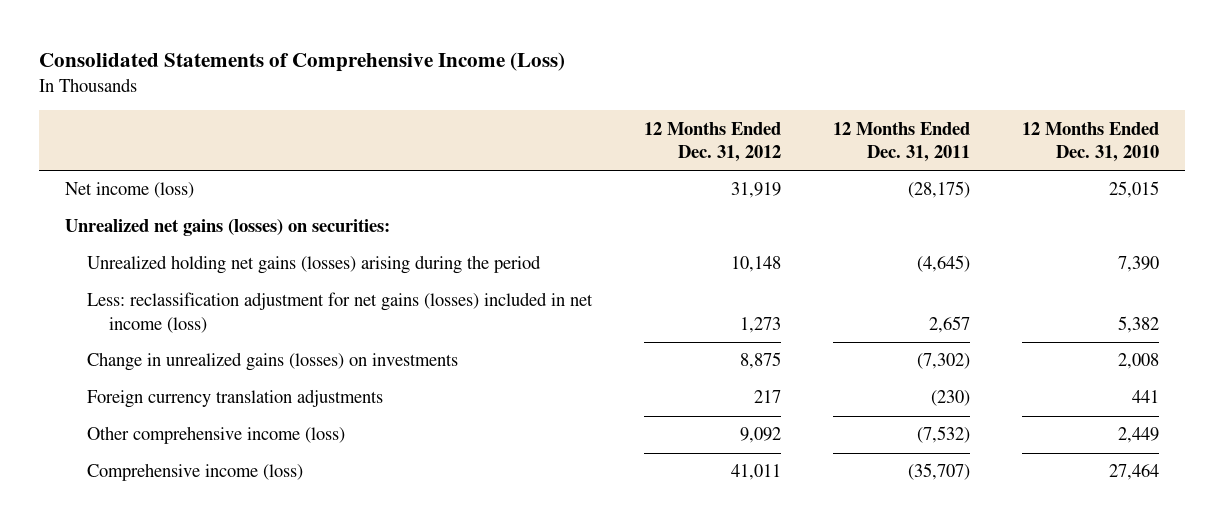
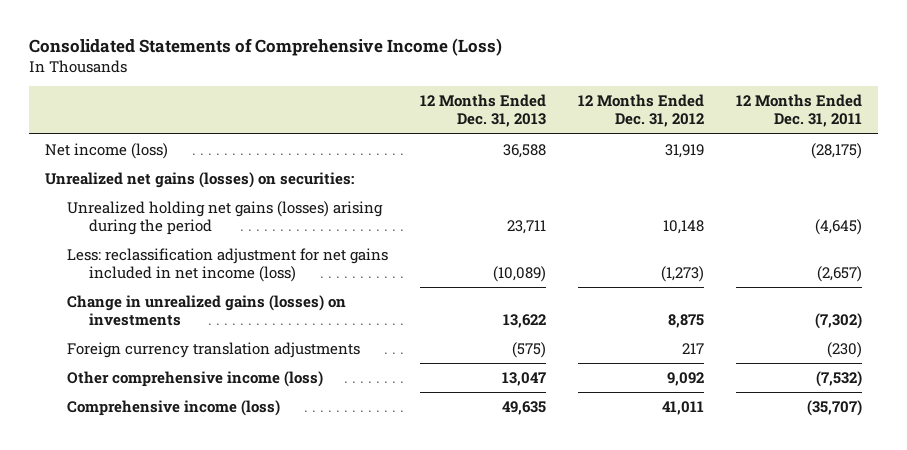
[1022,121,1160,162] 12 Months Ended Dec. 31, 2010 -> none
none -> [420,94,547,128] 12 Months Ended Dec. 31, 2013
[86,292,593,333] Less: reclassification adjustment for net gains (losses) included in net income (loss) -> [66,247,388,282] Less: reclassification adjustment for net gains included in net income (loss)
[739,316,781,333] 1,273 -> [661,265,705,282] (1,273)
[929,315,971,333] 2,657 -> [817,265,863,282] (2,657)

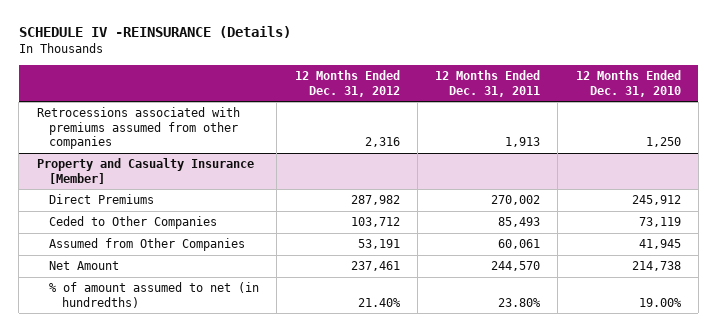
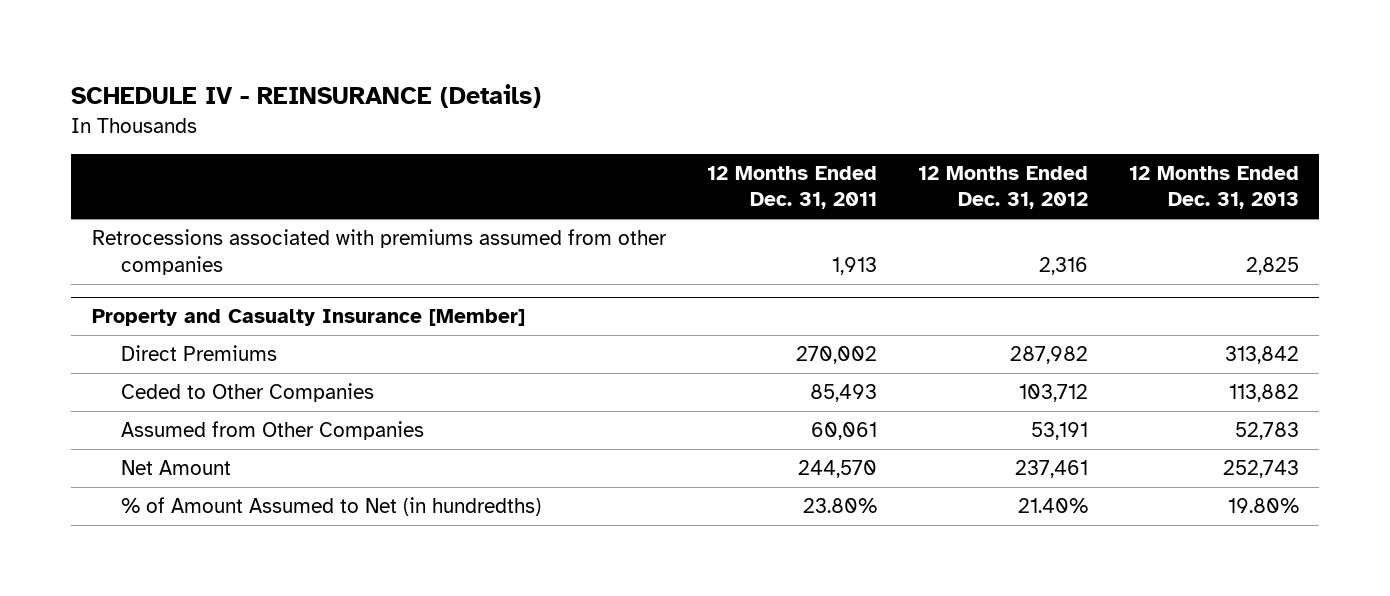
[18,26,291,39] SCHEDULE IV -REINSURANCE (Details) -> [71,83,542,108] SCHEDULE IV - REINSURANCE (Details)
[575,70,681,97] 12 Months Ended Dec. 31, 2010 -> none
none -> [1128,165,1299,210] 12 Months Ended Dec. 31, 2013
[49,282,260,308] % of amount assumed to net (in hundredths) -> [120,497,541,517] % of Amount Assumed to Net (in hundredths)

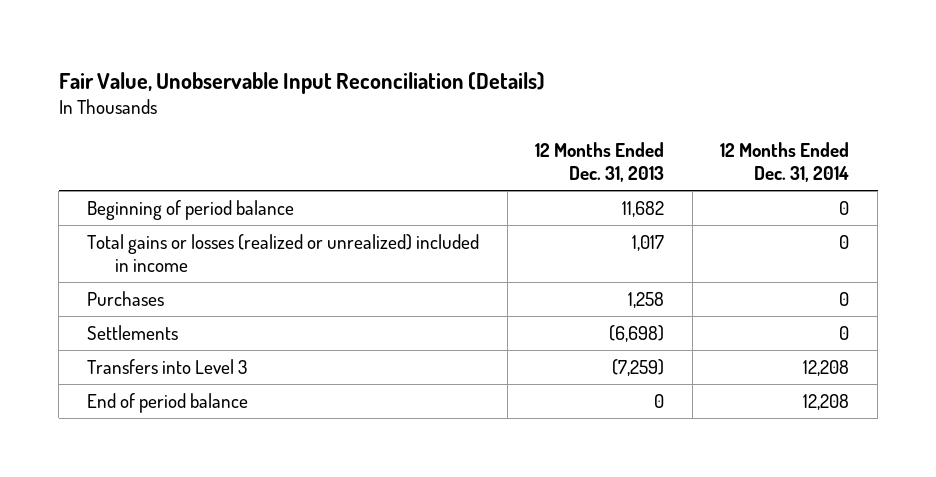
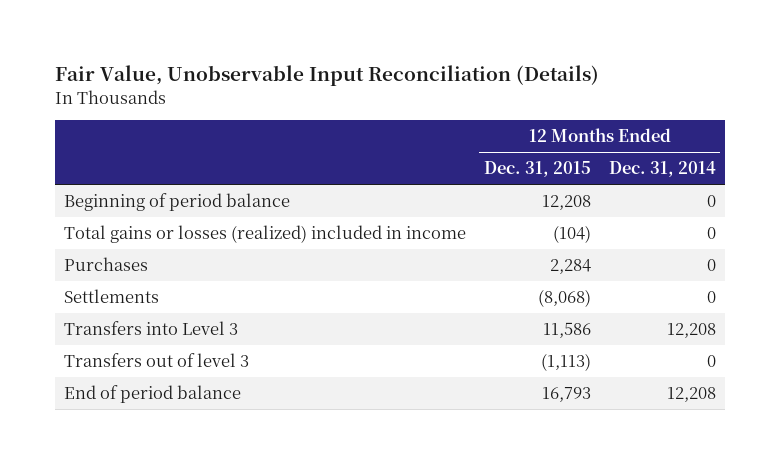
[535,142,665,183] 12 Months Ended Dec. 31, 2013 -> none
none -> [483,161,591,178] Dec. 31, 2015
[87,233,480,272] Total gains or losses (realized or unrealized) included in income -> [64,225,467,244] Total gains or losses (realized) included in income
none -> [64,353,250,368] Transfers out of level 3

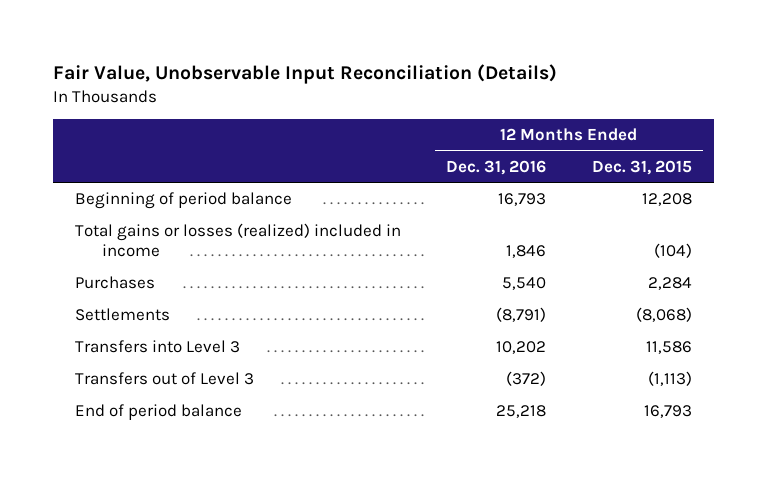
[608,161,716,178] Dec. 31, 2014 -> none
none -> [446,159,547,175] Dec. 31, 2016
[64,353,250,368] Transfers out of level 3 -> [75,372,255,386] Transfers out of Level 3

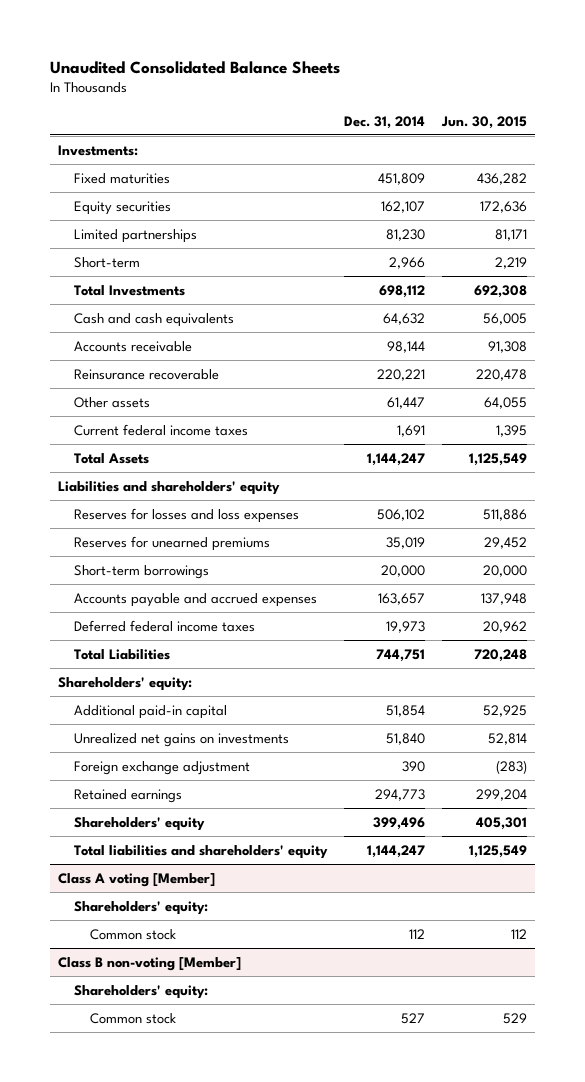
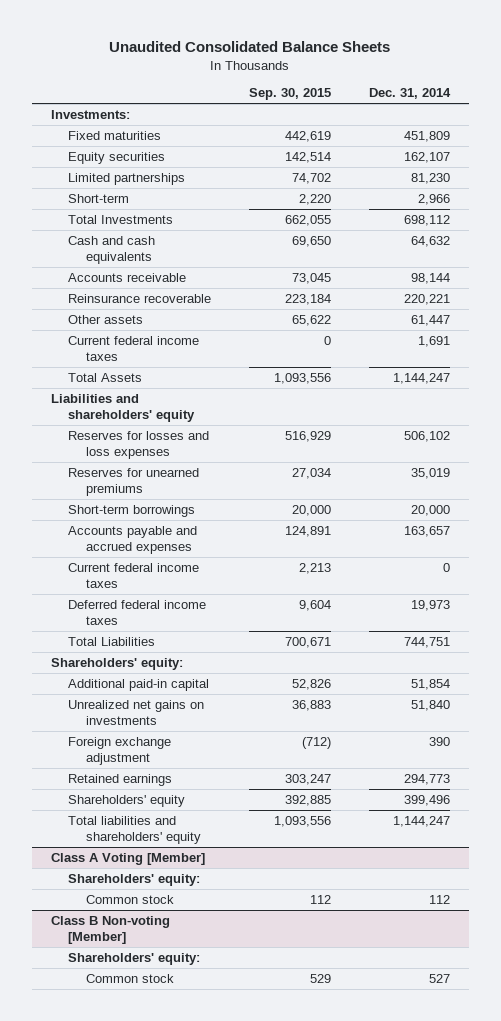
[440,115,527,129] Jun. 30, 2015 -> none
none -> [249,88,332,101] Sep. 30, 2015
none -> [68,562,200,588] Current federal income taxes
[58,872,216,887] Class A voting [Member] -> [50,852,205,865] Class A Voting [Member]
[58,956,242,971] Class B non-voting [Member] -> [50,915,170,944] Class B Non-voting [Member]

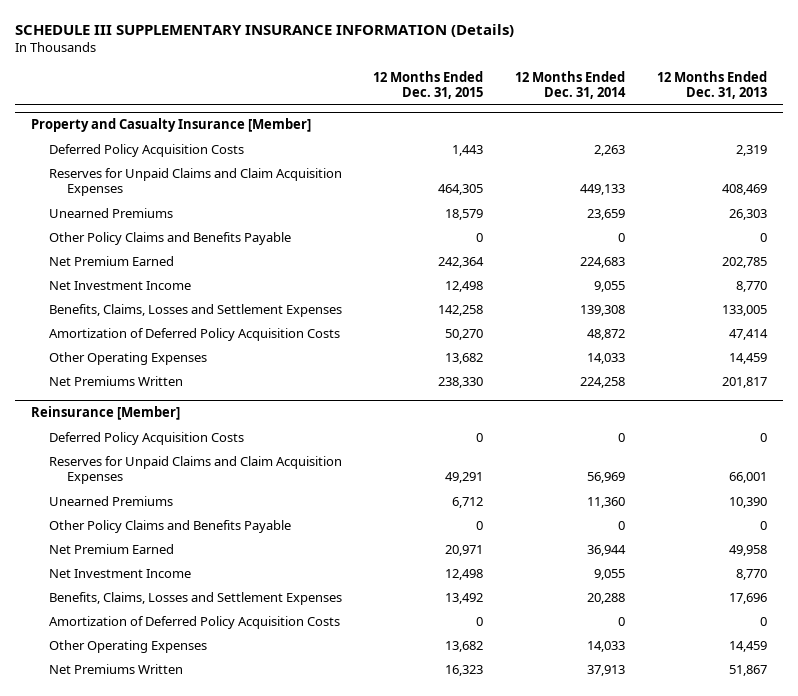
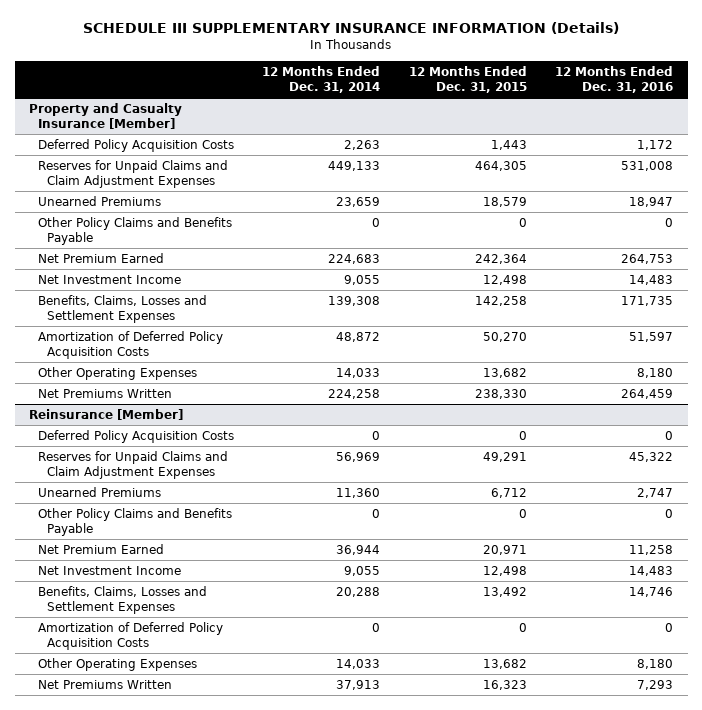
[656,70,767,99] 12 Months Ended Dec. 31, 2013 -> none
none -> [555,65,674,93] 12 Months Ended Dec. 31, 2016
[48,167,342,196] Reserves for Unpaid Claims and Claim Acquisition Expenses -> [38,160,229,188] Reserves for Unpaid Claims and Claim Adjustment Expenses
[48,455,342,484] Reserves for Unpaid Claims and Claim Acquisition Expenses -> [38,451,229,479] Reserves for Unpaid Claims and Claim Adjustment Expenses

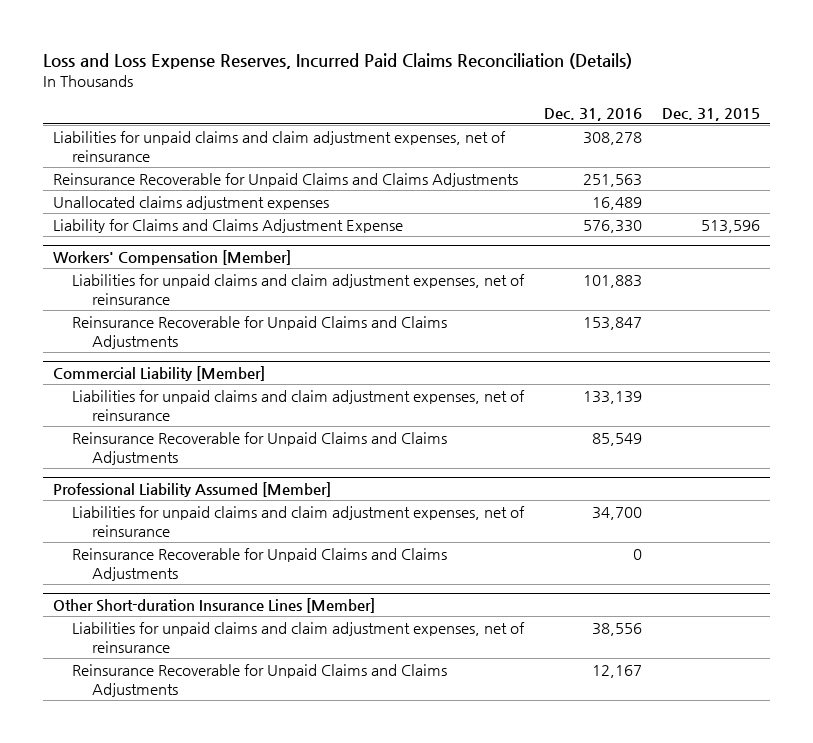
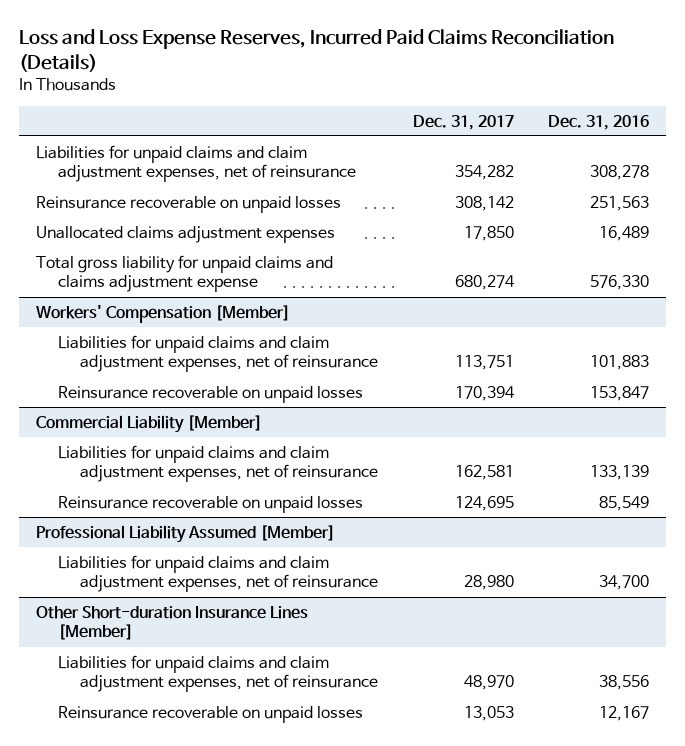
[662,107,761,121] Dec. 31, 2015 -> none
none -> [412,114,514,130] Dec. 31, 2017
[53,172,519,187] Reinsurance Recoverable for Unpaid Claims and Claims Adjustments -> [36,195,342,213] Reinsurance recoverable on unpaid losses
[53,218,404,233] Liability for Claims and Claims Adjustment Expense -> [36,254,334,293] Total gross liability for unpaid claims and claims adjustment expense
[72,315,448,349] Reinsurance Recoverable for Unpaid Claims and Claims Adjustments -> [58,385,364,403] Reinsurance recoverable on unpaid losses
[72,431,448,465] Reinsurance Recoverable for Unpaid Claims and Claims Adjustments -> [58,495,364,513] Reinsurance recoverable on unpaid losses
[72,547,448,581] Reinsurance Recoverable for Unpaid Claims and Claims Adjustments -> none
[72,663,448,697] Reinsurance Recoverable for Unpaid Claims and Claims Adjustments -> [58,705,364,723] Reinsurance recoverable on unpaid losses

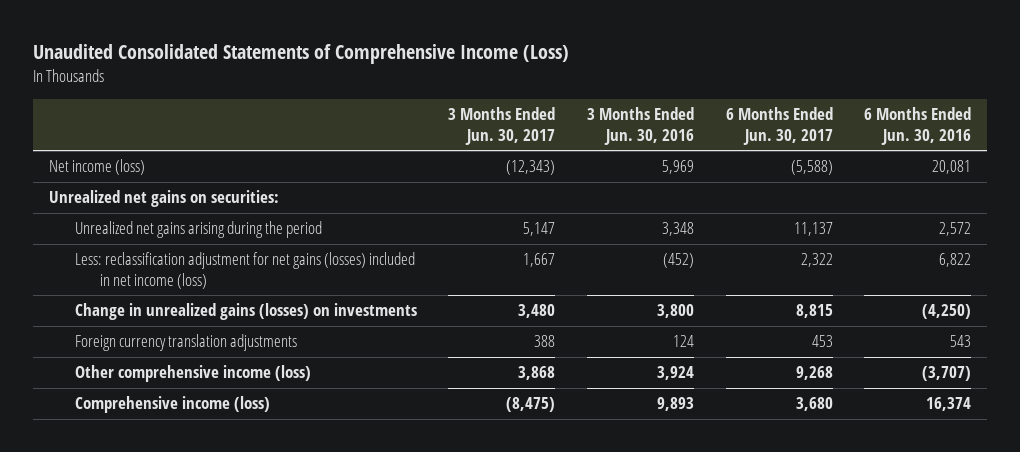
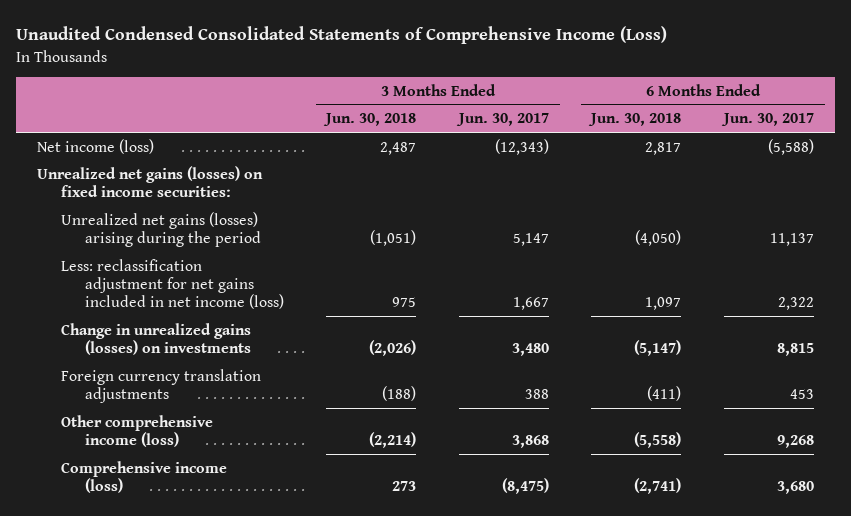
[33,44,570,65] Unaudited Consolidated Statements of Comprehensive Income (Loss) -> [15,26,667,45] Unaudited Condensed Consolidated Statements of Comprehensive Income (Loss)
[586,107,694,146] 3 Months Ended Jun. 30, 2016 -> none
[864,107,972,146] 6 Months Ended Jun. 30, 2016 -> none
none -> [323,113,417,127] Jun. 30, 2018
none -> [588,113,682,127] Jun. 30, 2018
[48,190,279,208] Unrealized net gains on securities: -> [37,165,264,197] Unrealized net gains (losses) on fixed income securities:
[74,221,322,239] Unrealized net gains arising during the period -> [61,211,261,247] Unrealized net gains (losses) arising during the period
[74,252,415,290] Less: reclassification adjustment for net gains (losses) included in net income (loss) -> [61,258,284,309] Less: reclassification adjustment for net gains included in net income (loss)

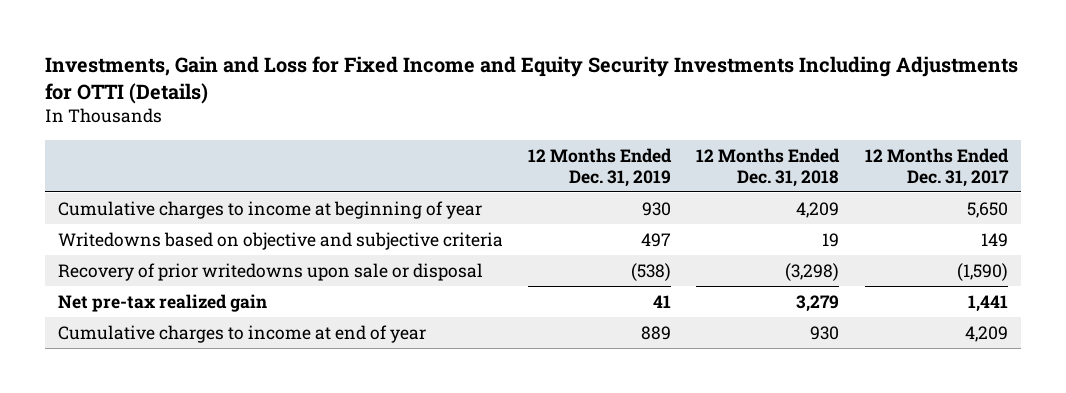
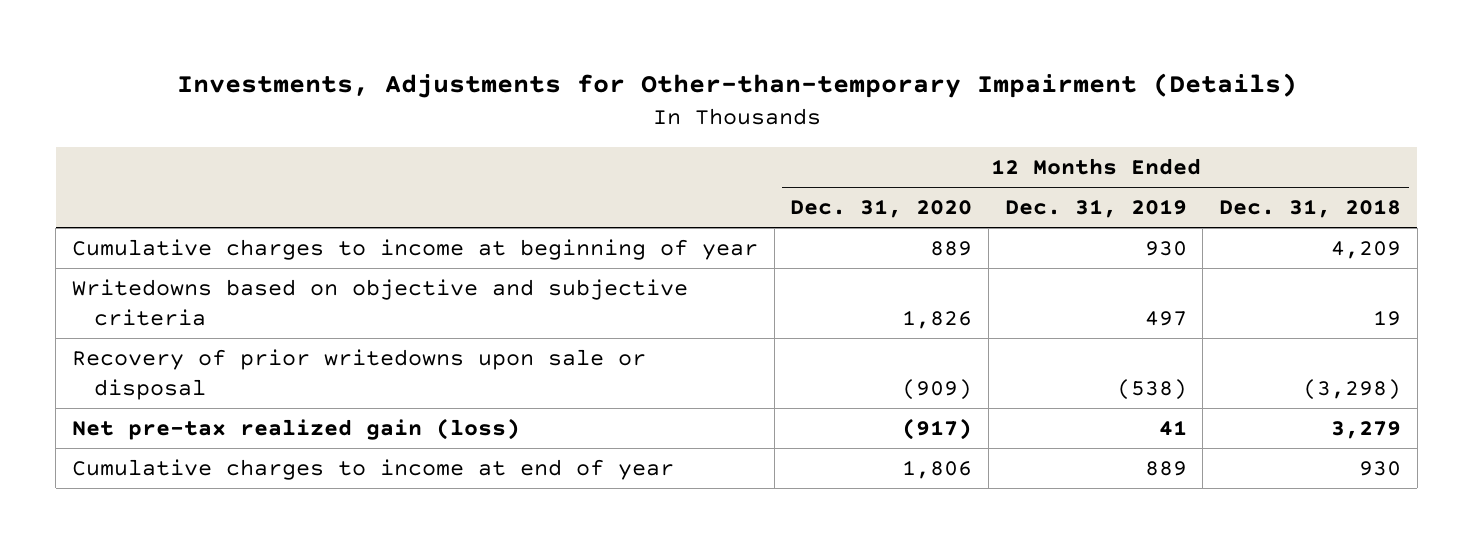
[44,55,1018,104] Investments, Gain and Loss for Fixed Income and Equity Security Investments Including Adjustments for OTTI (Details) -> [176,73,1297,99] Investments, Adjustments for Other-than-temporary Impairment (Details)
[864,147,1009,187] 12 Months Ended Dec. 31, 2017 -> none
none -> [790,199,973,219] Dec. 31, 2020
[57,293,267,312] Net pre-tax realized gain -> [72,417,521,440] Net pre-tax realized gain (loss)

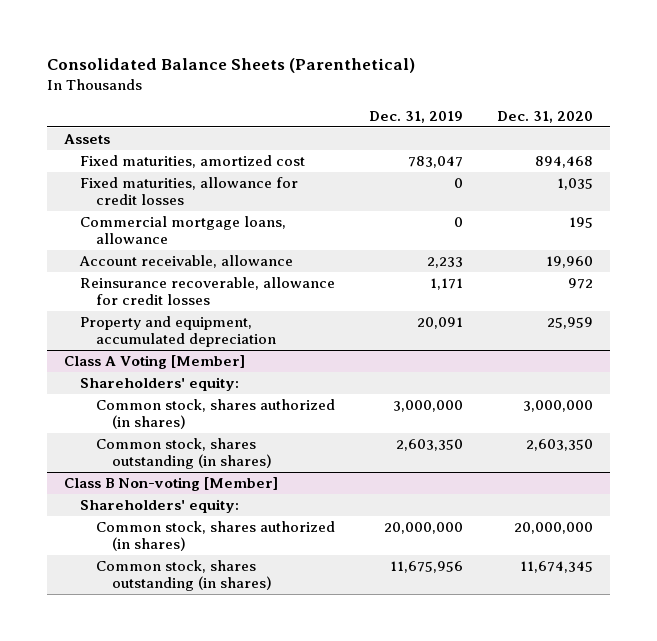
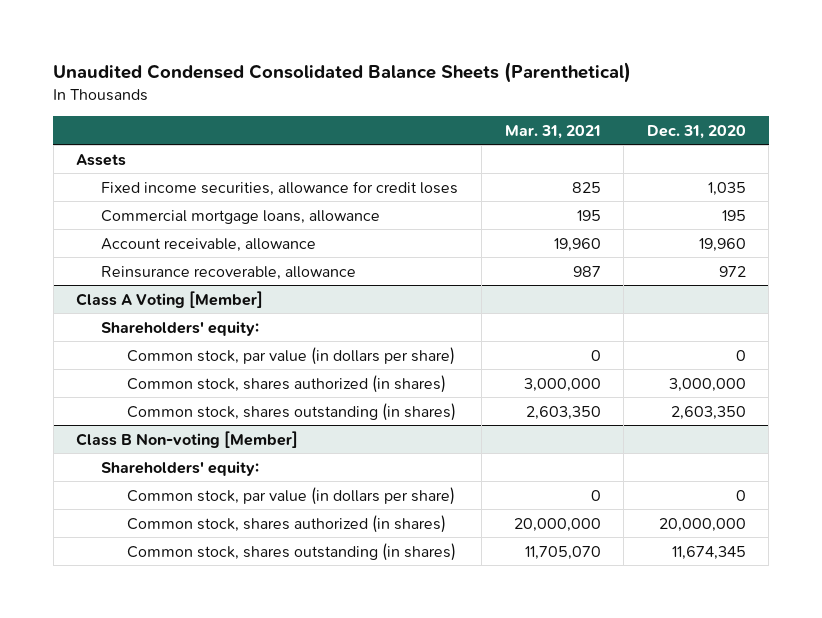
[47,58,416,74] Consolidated Balance Sheets (Parenthetical) -> [53,62,632,84] Unaudited Condensed Consolidated Balance Sheets (Parenthetical)
[368,111,463,124] Dec. 31, 2019 -> none
none -> [504,124,601,139] Mar. 31, 2021
[79,155,305,169] Fixed maturities, amortized cost -> none
[79,177,298,206] Fixed maturities, allowance for credit losses -> [101,180,459,196] Fixed income securities, allowance for credit loses
[79,316,276,348] Property and equipment, accumulated depreciation -> none
[79,277,335,306] Reinsurance recoverable, allowance for credit losses -> [101,265,357,280] Reinsurance recoverable, allowance
none -> [126,346,455,365] Common stock, par value (in dollars per share)
none -> [126,486,455,505] Common stock, par value (in dollars per share)

